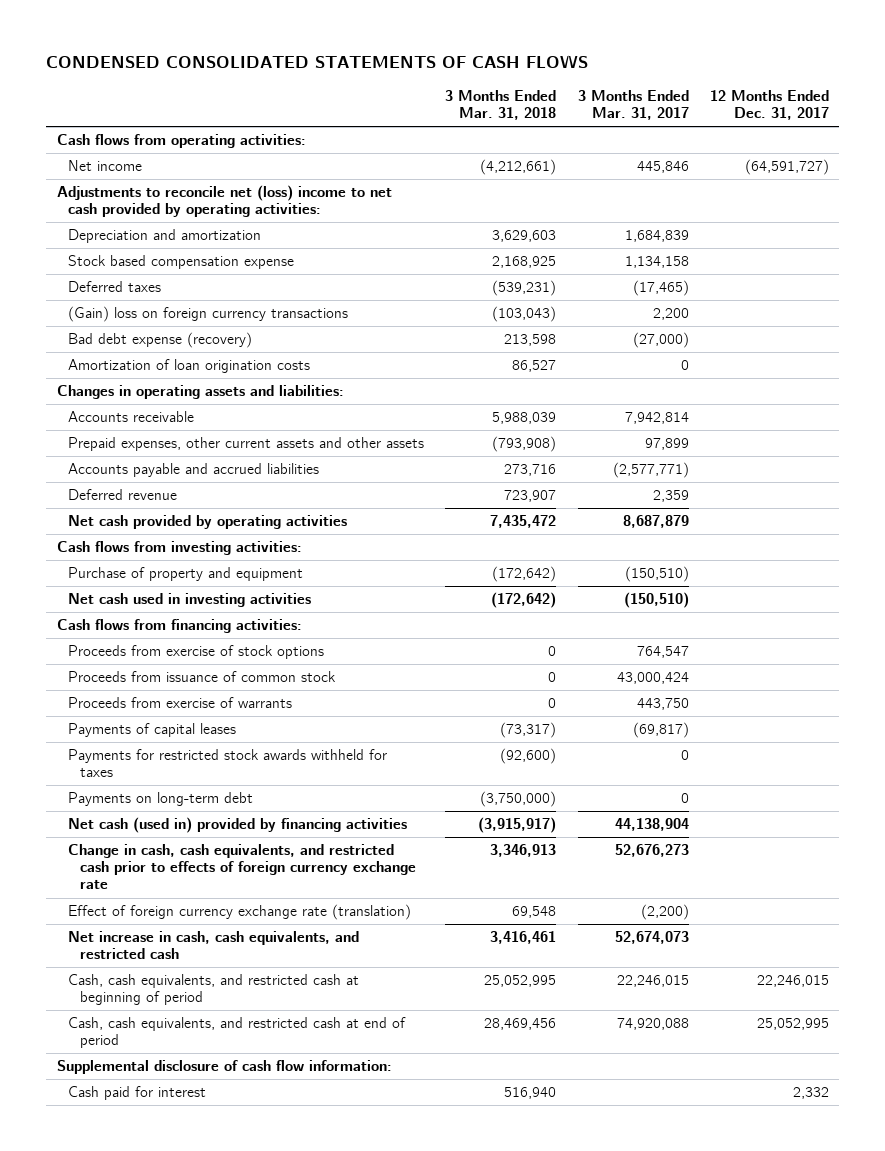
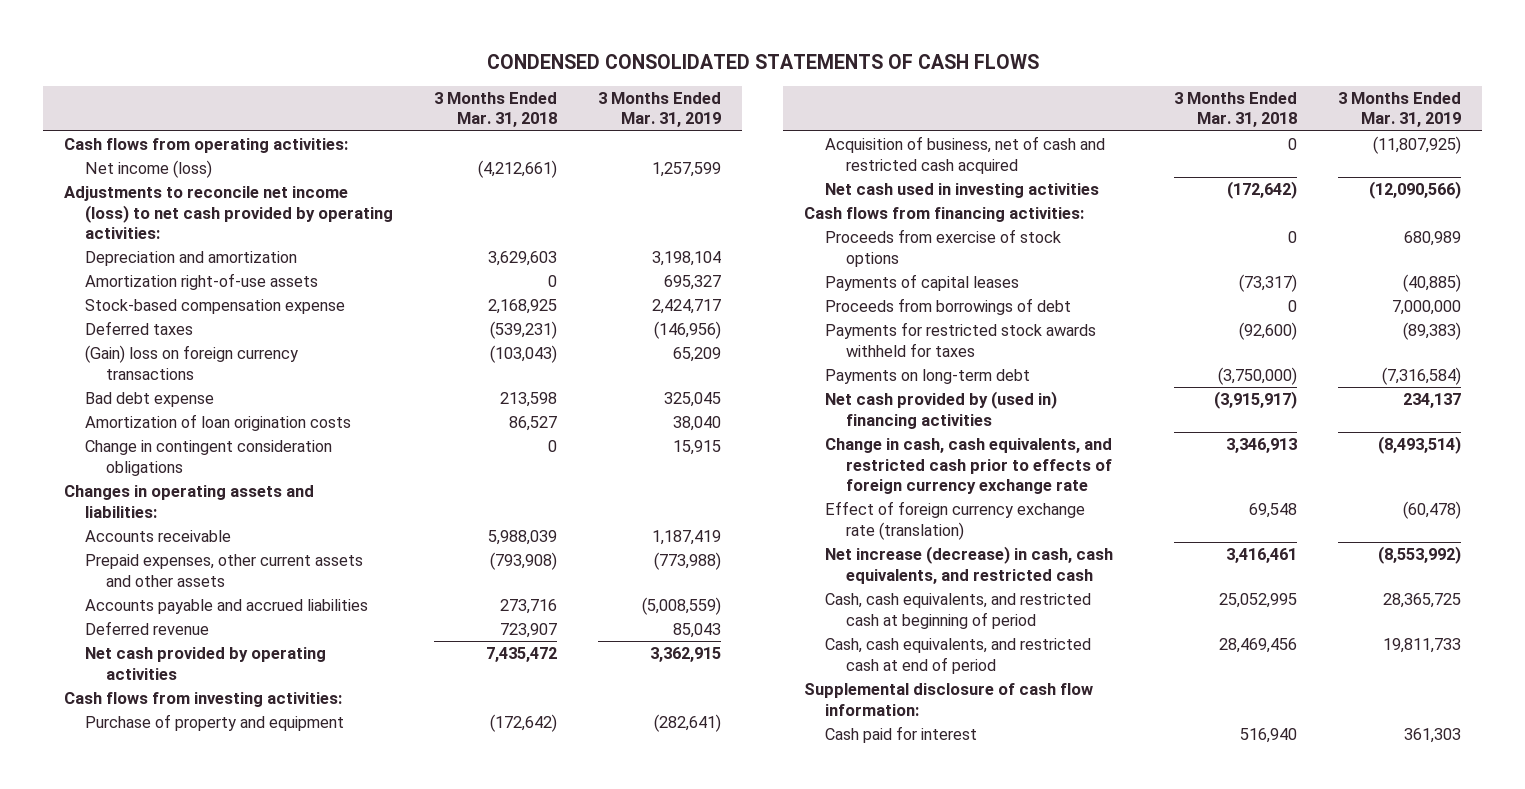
[577,89,689,121] 3 Months Ended Mar. 31, 2017 -> none
[709,89,829,121] 12 Months Ended Dec. 31, 2017 -> none
none -> [598,91,722,128] 3 Months Ended Mar. 31, 2019
[68,160,143,172] Net income -> [84,160,212,179] Net income (loss)
[56,185,392,218] Adjustments to reconcile net (loss) income to net cash provided by operating activities: -> [63,186,393,239] Adjustments to reconcile net income (loss) to net cash provided by operating activities:
none -> [84,273,318,291] Amortization right-of-use assets
[68,255,295,270] Stock based compensation expense -> [84,299,345,315] Stock-based compensation expense
[68,332,253,349] Bad debt expense (recovery) -> [84,392,214,408] Bad debt expense
none -> [84,440,332,476] Change in contingent consideration obligations
none -> [825,136,1106,174] Acquisition of business, net of cash and restricted cash acquired
[68,671,337,683] Proceeds from issuance of common stock -> none
[68,697,293,709] Proceeds from exercise of warrants -> none
none -> [825,298,1072,316] Proceeds from borrowings of debt
[68,817,408,834] Net cash (used in) provided by financing activities -> [825,391,1058,429] Net cash provided by (used in) financing activities
[68,931,360,960] Net increase in cash, cash equivalents, and restricted cash -> [825,546,1114,584] Net increase (decrease) in cash, cash equivalents, and restricted cash

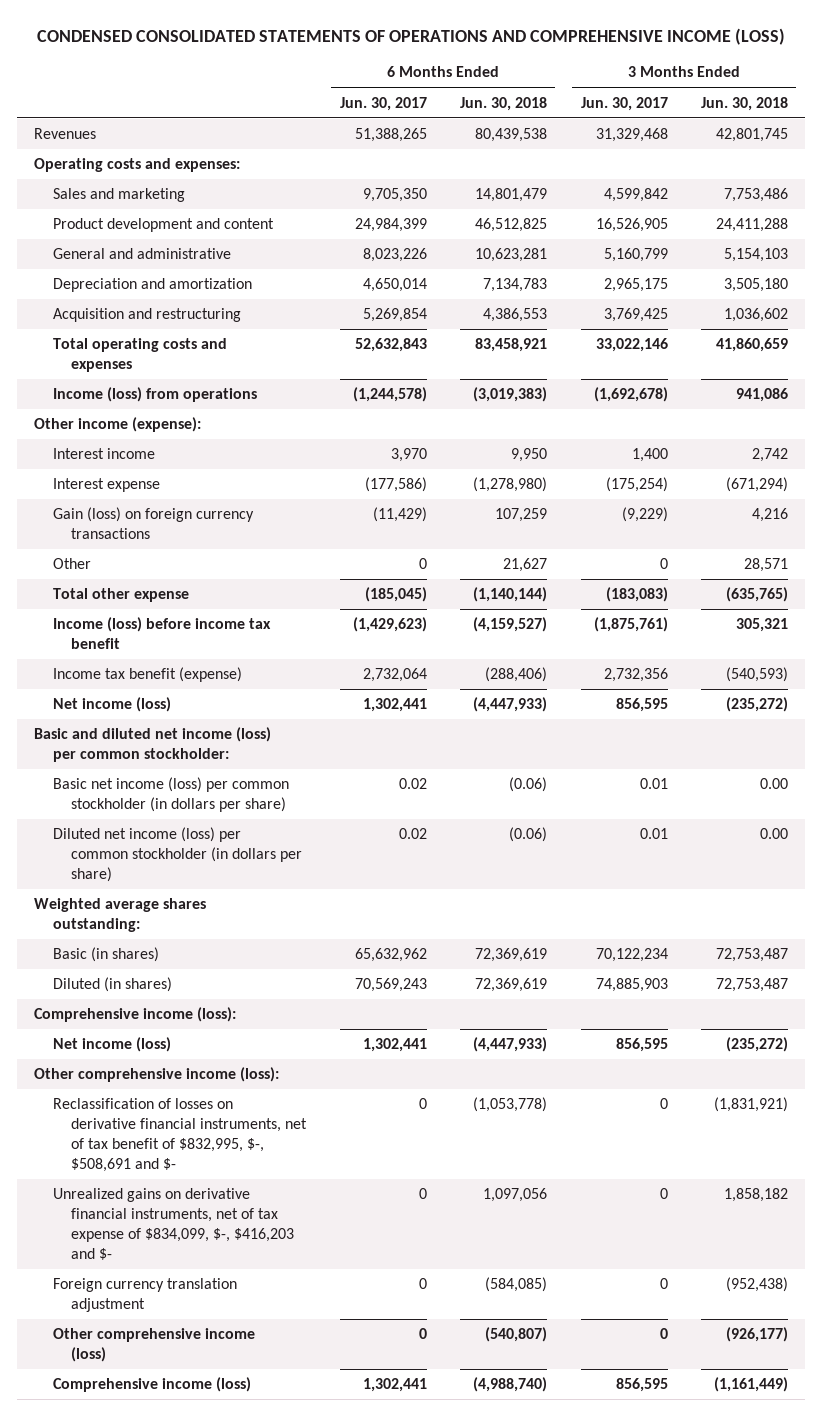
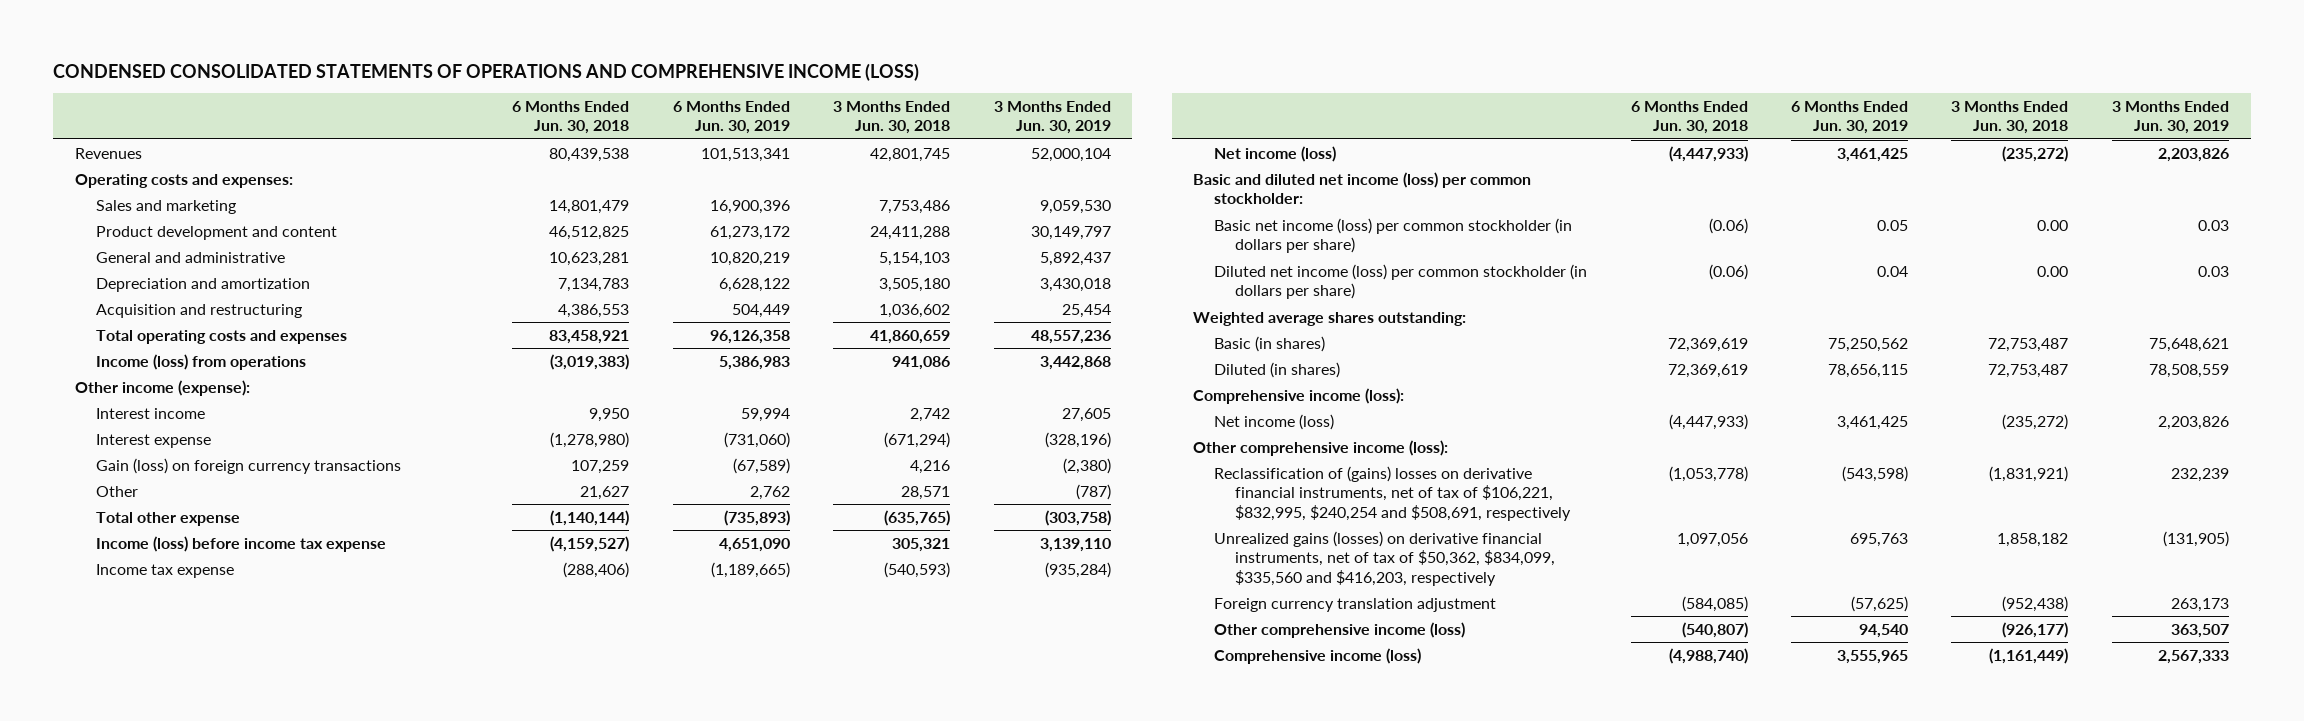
[339,96,427,111] Jun. 30, 2017 -> none
[580,96,668,111] Jun. 30, 2017 -> none
none -> [672,100,790,135] 6 Months Ended Jun. 30, 2019
none -> [993,100,1111,135] 3 Months Ended Jun. 30, 2019
[52,617,271,650] Income (loss) before income tax benefit -> [95,535,386,552] Income (loss) before income tax expense
[52,667,242,683] Income tax benefit (expense) -> [95,563,234,578] Income tax expense
[52,1098,308,1173] Reclassification of losses on derivative financial instruments, net of tax benefit of $832,995, $-, $508,691 and $- -> [1214,465,1571,521] Reclassification of (gains) losses on derivative financial instruments, net of tax of $106,221, $832,995, $240,254 and $508,691, respectively
[52,1188,295,1261] Unrealized gains on derivative financial instruments, net of tax expense of $834,099, $-, $416,203 and $- -> [1214,530,1555,586] Unrealized gains (losses) on derivative financial instruments, net of tax of $50,362, $834,099, $335,560 and $416,203, respectively

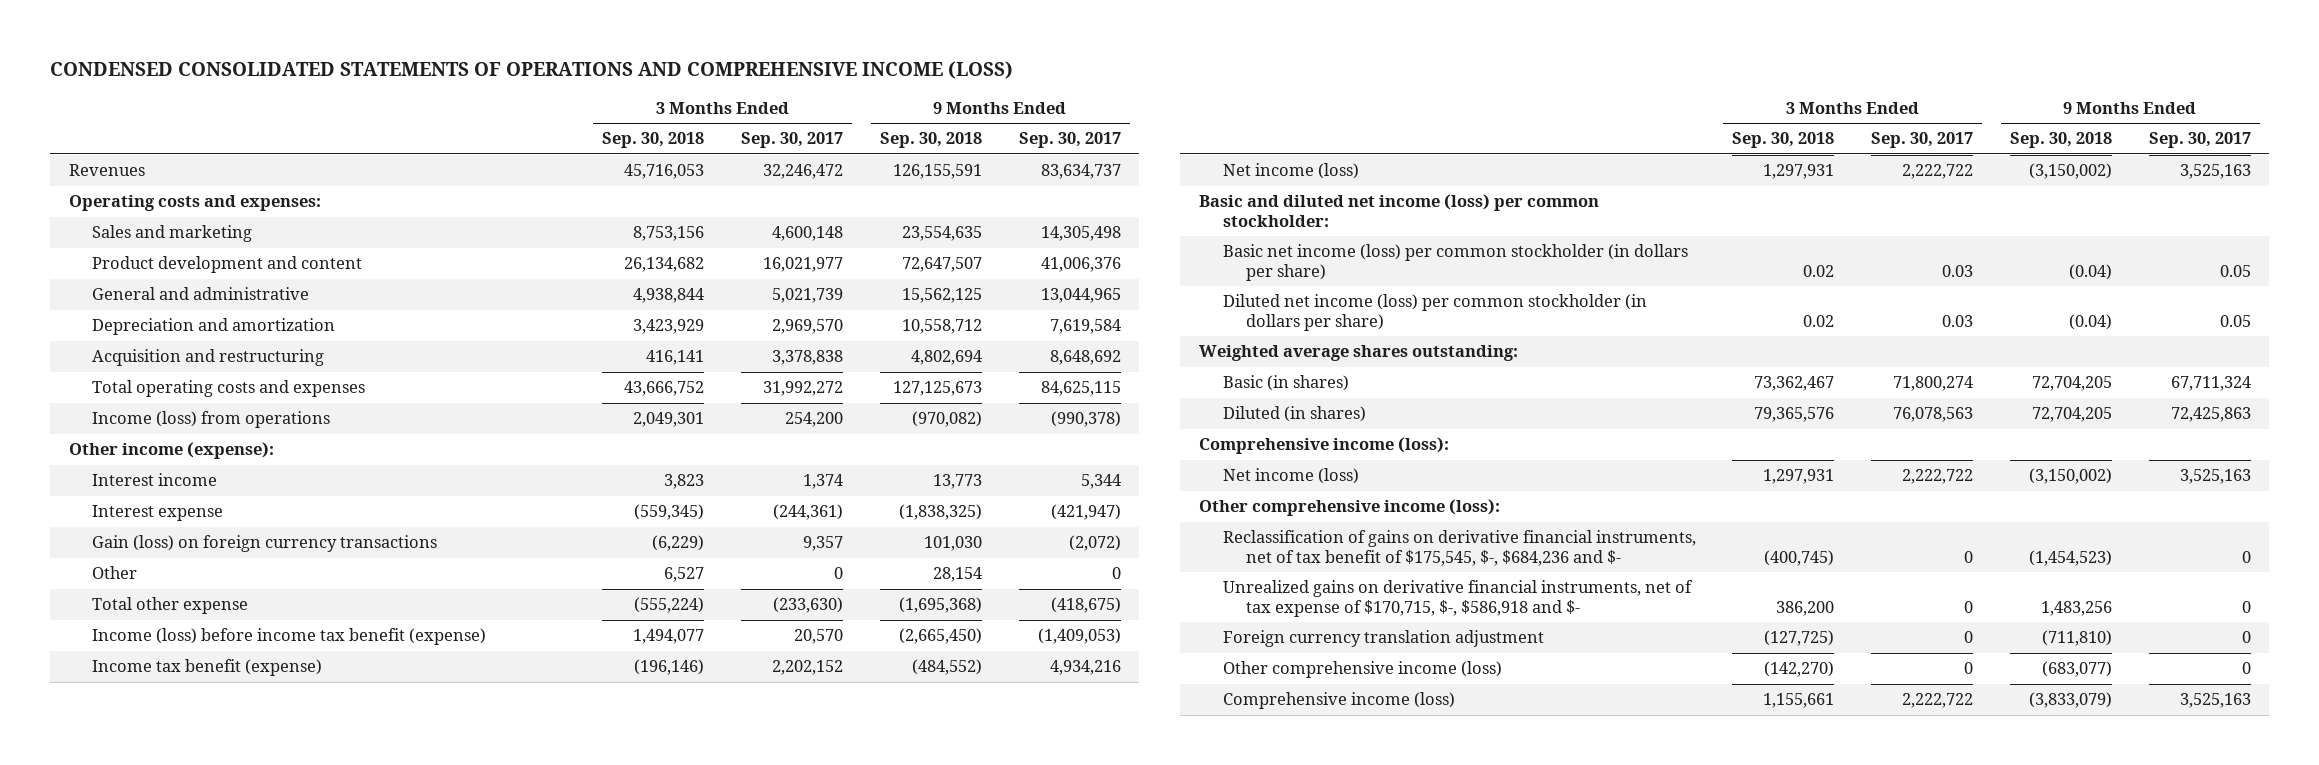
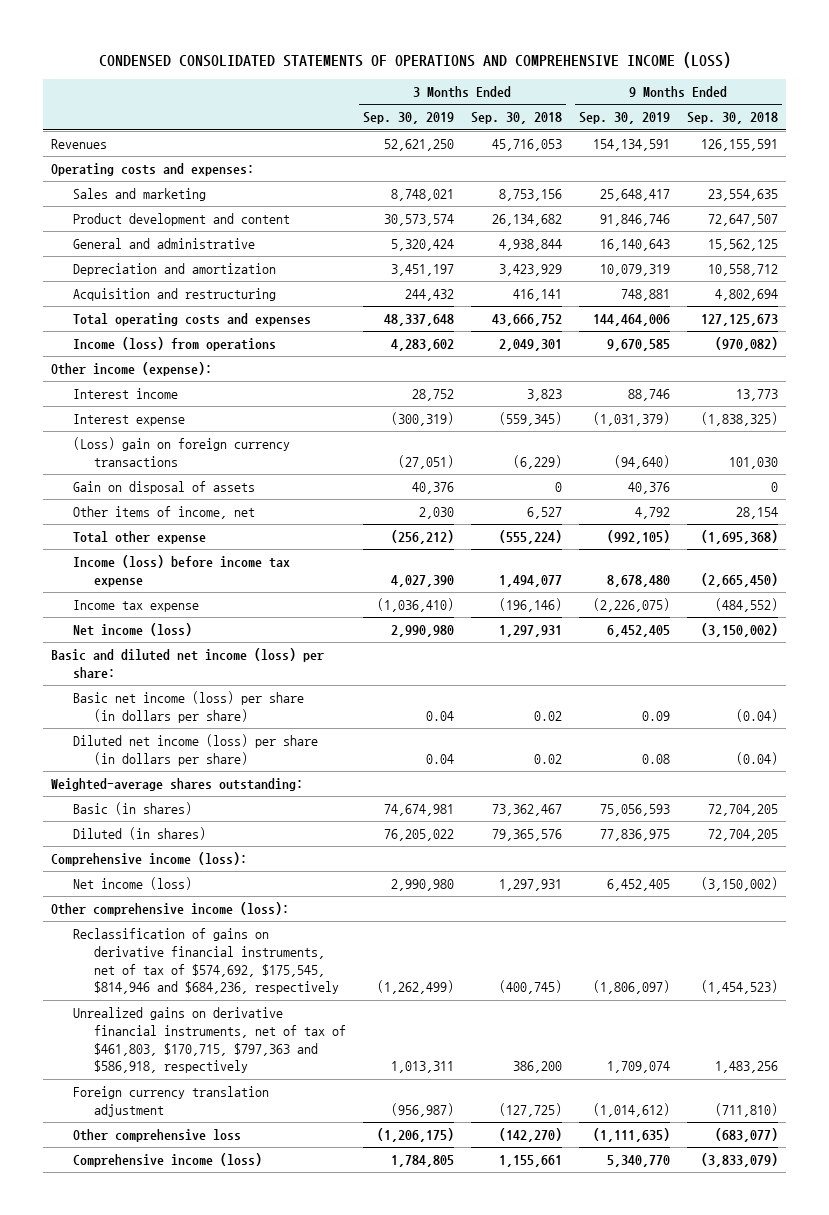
[741,132,844,149] Sep. 30, 2017 -> none
[1018,132,1121,149] Sep. 30, 2017 -> none
none -> [363,112,455,125] Sep. 30, 2019
none -> [578,112,670,125] Sep. 30, 2019
[92,535,438,553] Gain (loss) on foreign currency transactions -> [72,437,290,467] (Loss) gain on foreign currency transactions
none -> [72,481,255,495] Gain on disposal of assets
[92,566,138,580] Other -> [72,506,255,520] Other items of income, net
[92,628,487,646] Income (loss) before income tax benefit (expense) -> [72,555,290,587] Income (loss) before income tax expense
[92,659,323,677] Income tax benefit (expense) -> [72,600,199,613] Income tax expense
[1198,194,1599,227] Basic and diluted net income (loss) per common stockholder: -> [51,648,325,678] Basic and diluted net income (loss) per share:
[1222,244,1688,281] Basic net income (loss) per common stockholder (in dollars per share) -> [72,691,304,723] Basic net income (loss) per share (in dollars per share)
[1222,294,1647,331] Diluted net income (loss) per common stockholder (in dollars per share) -> [72,734,318,766] Diluted net income (loss) per share (in dollars per share)
[1198,345,1518,362] Weighted average shares outstanding: -> [51,778,304,792] Weighted-average shares outstanding:
[1222,530,1696,566] Reclassification of gains on derivative financial instruments, net of tax benefit of $175,545, $-, $684,236 and $- -> [72,928,340,995] Reclassification of gains on derivative financial instruments, net of tax of $574,692, $175,545, $814,946 and $684,236, respectively
[1222,580,1693,617] Unrealized gains on derivative financial instruments, net of tax expense of $170,715, $-, $586,918 and $- -> [72,1007,347,1074] Unrealized gains on derivative financial instruments, net of tax of $461,803, $170,715, $797,363 and $586,918, respectively
[1222,661,1502,679] Other comprehensive income (loss) -> [72,1129,241,1143] Other comprehensive loss

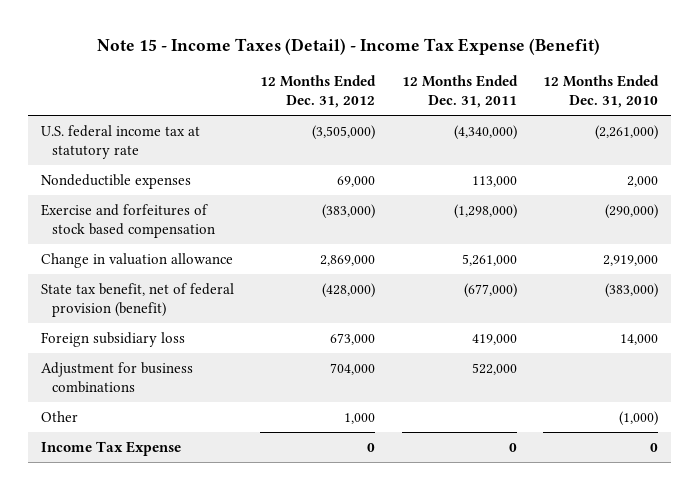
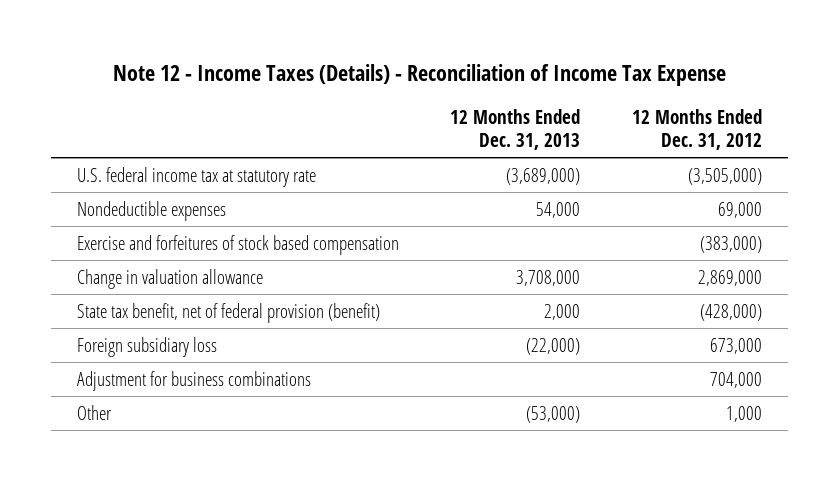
[97,38,601,56] Note 15 - Income Taxes (Detail) - Income Tax Expense (Benefit) -> [113,63,727,86] Note 12 - Income Taxes (Details) - Reconciliation of Income Tax Expense
[401,75,518,109] 12 Months Ended Dec. 31, 2011 -> none
[542,75,659,109] 12 Months Ended Dec. 31, 2010 -> none
none -> [450,109,581,151] 12 Months Ended Dec. 31, 2013
[40,440,181,456] Income Tax Expense -> none

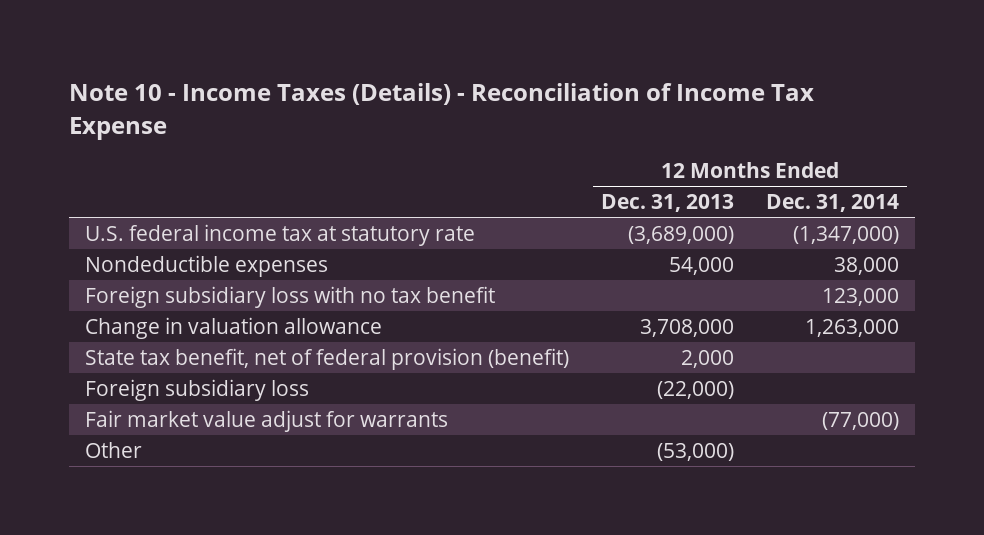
[113,63,727,86] Note 12 - Income Taxes (Details) - Reconciliation of Income Tax Expense -> [68,83,814,140] Note 10 - Income Taxes (Details) - Reconciliation of Income Tax Expense
[631,109,762,151] 12 Months Ended Dec. 31, 2012 -> none
none -> [766,194,900,213] Dec. 31, 2014
[76,235,399,256] Exercise and forfeitures of stock based compensation -> none
none -> [84,286,495,309] Foreign subsidiary loss with no tax benefit
[76,371,311,392] Adjustment for business combinations -> [84,410,448,433] Fair market value adjust for warrants

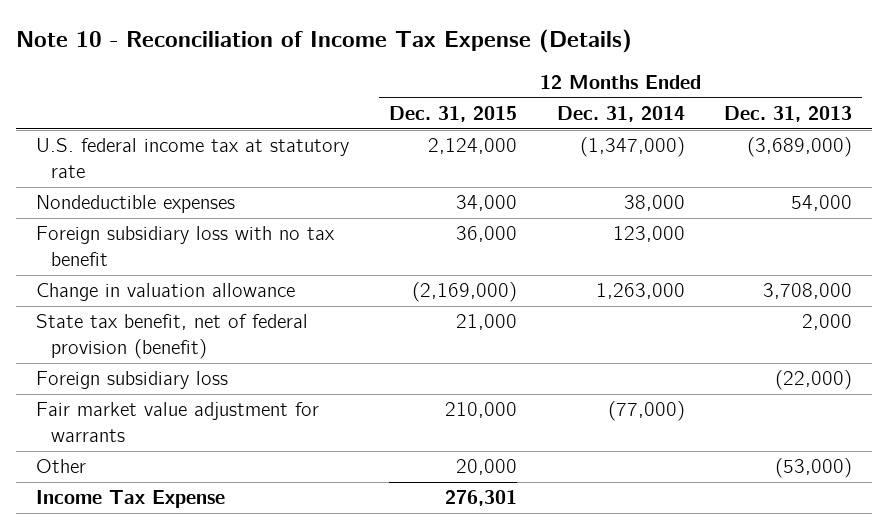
[68,83,814,140] Note 10 - Income Taxes (Details) - Reconciliation of Income Tax Expense -> [16,29,633,54] Note 10 - Reconciliation of Income Tax Expense (Details)
none -> [388,106,517,123] Dec. 31, 2015
[84,410,448,433] Fair market value adjust for warrants -> [36,402,320,442] Fair market value adjustment for warrants
none -> [36,490,226,509] Income Tax Expense

